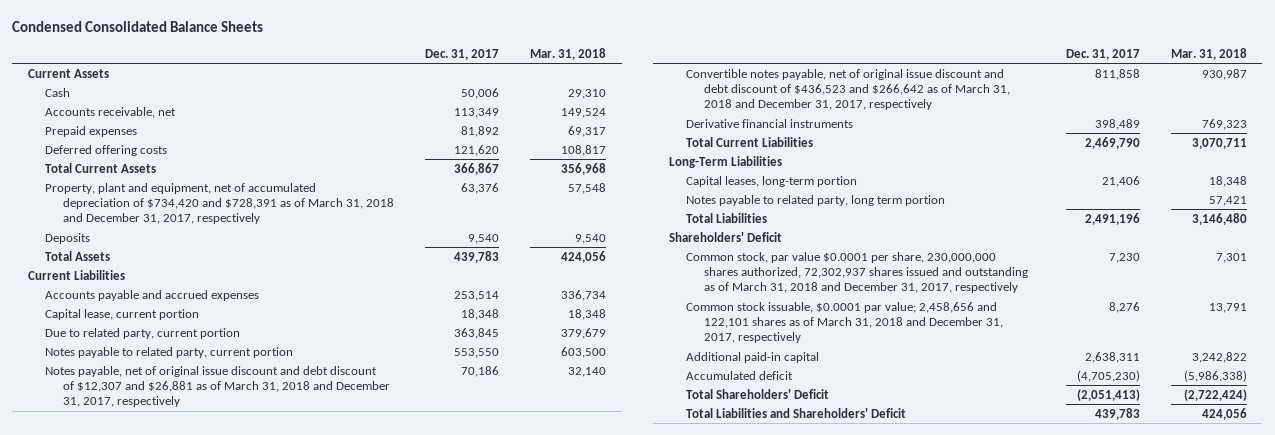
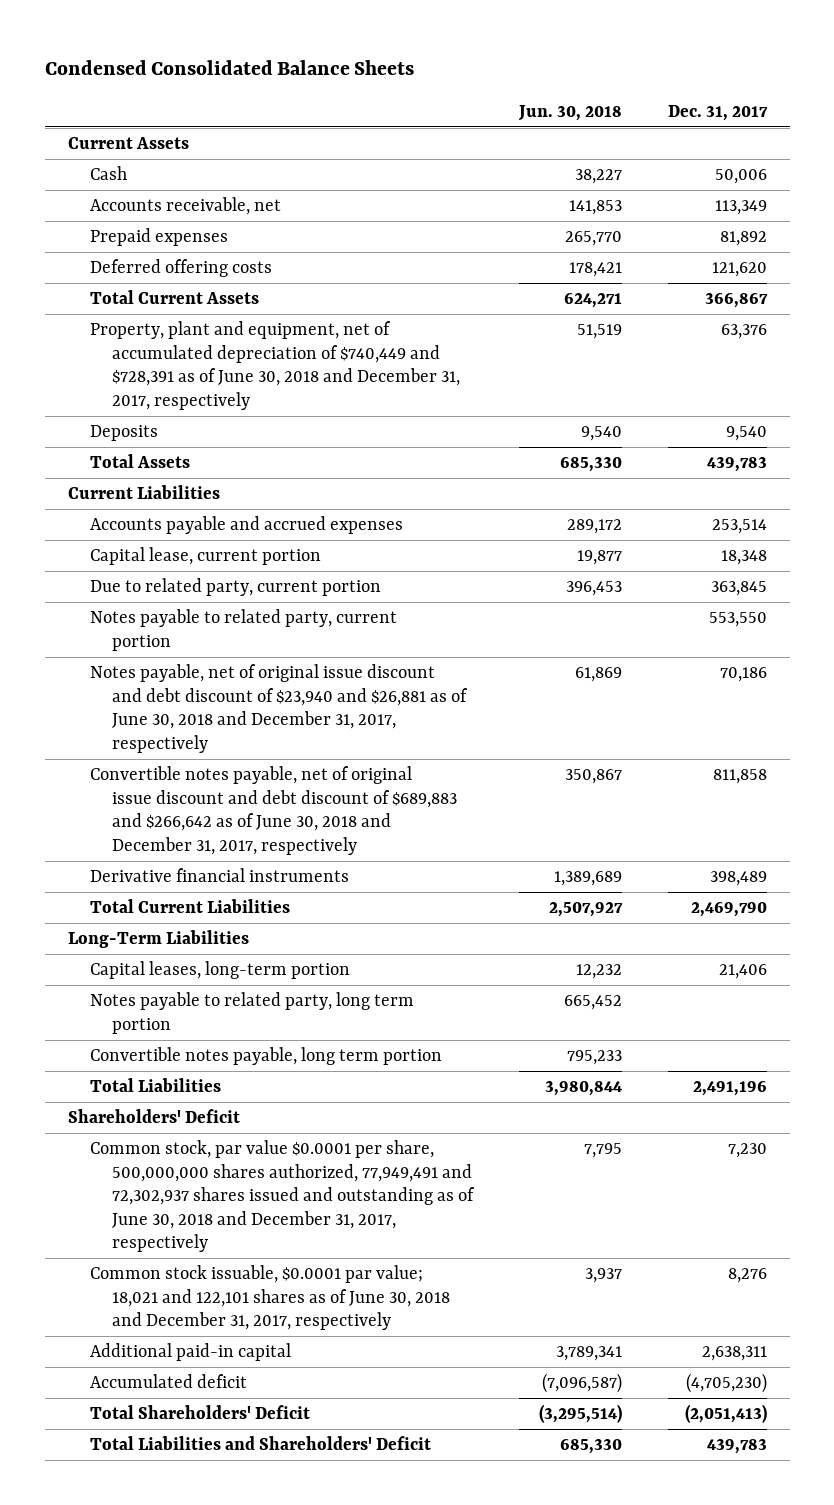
[530,47,607,60] Mar. 31, 2018 -> none
none -> [517,104,622,121] Jun. 30, 2018
[45,182,395,224] Property, plant and equipment, net of accumulated depreciation of $734,420 and $728,391 as of March 31, 2018 and December 31, 2017, respectively -> [89,321,460,410] Property, plant and equipment, net of accumulated depreciation of $740,449 and $728,391 as of June 30, 2018 and December 31, 2017, respectively
[45,365,391,407] Notes payable, net of original issue discount and debt discount of $12,307 and $26,881 as of March 31, 2018 and December 31, 2017, respectively -> [89,664,468,753] Notes payable, net of original issue discount and debt discount of $23,940 and $26,881 as of June 30, 2018 and December 31, 2017, respectively
[686,68,1010,110] Convertible notes payable, net of original issue discount and debt discount of $436,523 and $266,642 as of March 31, 2018 and December 31, 2017, respectively -> [89,766,457,855] Convertible notes payable, net of original issue discount and debt discount of $689,883 and $266,642 as of June 30, 2018 and December 31, 2017, respectively
none -> [89,1047,442,1066] Convertible notes payable, long term portion
[686,251,1028,293] Common stock, par value $0.0001 per share, 230,000,000 shares authorized, 72,302,937 shares issued and outstanding as of March 31, 2018 and December 31, 2017, respectively -> [89,1140,475,1253] Common stock, par value $0.0001 per share, 500,000,000 shares authorized, 77,949,491 and 72,302,937 shares issued and outstanding as of June 30, 2018 and December 31, 2017, respectively
[686,301,1003,343] Common stock issuable, $0.0001 par value; 2,458,656 and 122,101 shares as of March 31, 2018 and December 31, 2017, respectively -> [89,1265,450,1331] Common stock issuable, $0.0001 par value; 18,021 and 122,101 shares as of June 30, 2018 and December 31, 2017, respectively

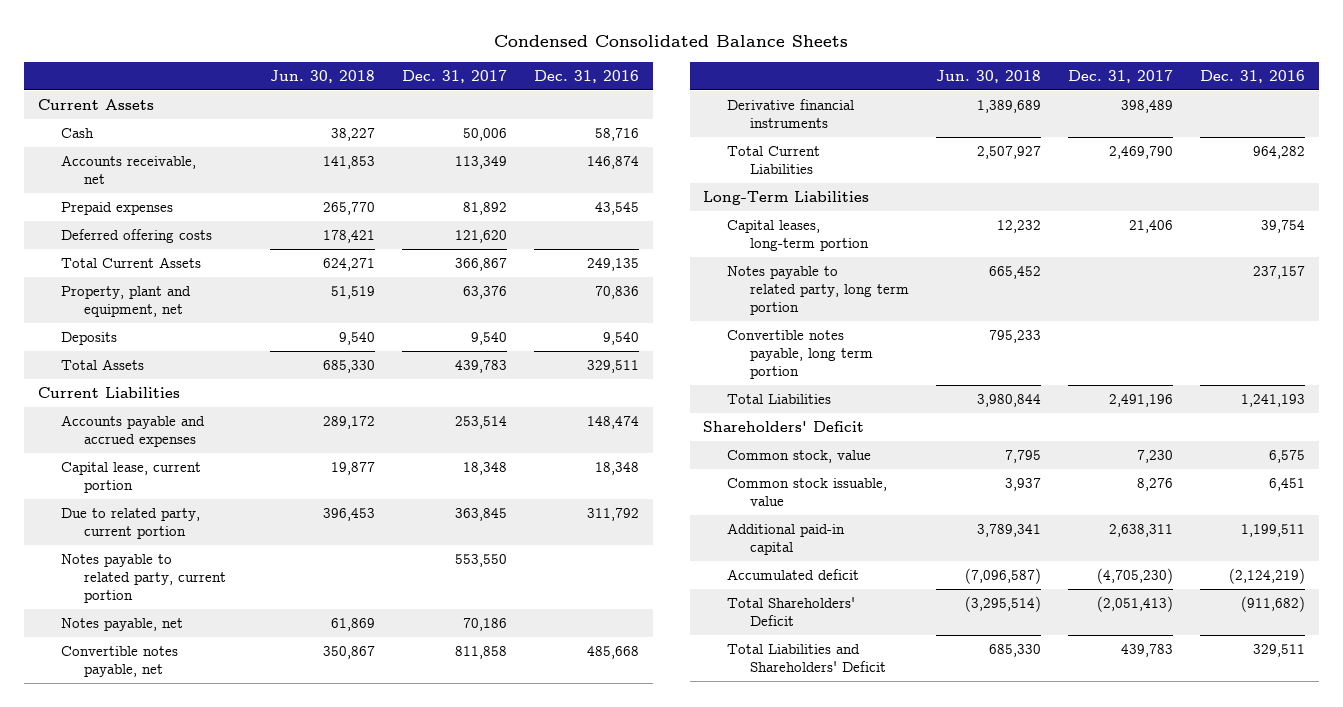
none -> [534,69,640,83] Dec. 31, 2016
[89,321,460,410] Property, plant and equipment, net of accumulated depreciation of $740,449 and $728,391 as of June 30, 2018 and December 31, 2017, respectively -> [61,285,192,318] Property, plant and equipment, net
[89,664,468,753] Notes payable, net of original issue discount and debt discount of $23,940 and $26,881 as of June 30, 2018 and December 31, 2017, respectively -> [61,617,184,631] Notes payable, net
[89,766,457,855] Convertible notes payable, net of original issue discount and debt discount of $689,883 and $266,642 as of June 30, 2018 and December 31, 2017, respectively -> [61,645,179,678] Convertible notes payable, net
[89,1140,475,1253] Common stock, par value $0.0001 per share, 500,000,000 shares authorized, 77,949,491 and 72,302,937 shares issued and outstanding as of June 30, 2018 and December 31, 2017, respectively -> [726,449,871,463] Common stock, value
[89,1265,450,1331] Common stock issuable, $0.0001 par value; 18,021 and 122,101 shares as of June 30, 2018 and December 31, 2017, respectively -> [726,477,887,507] Common stock issuable, value

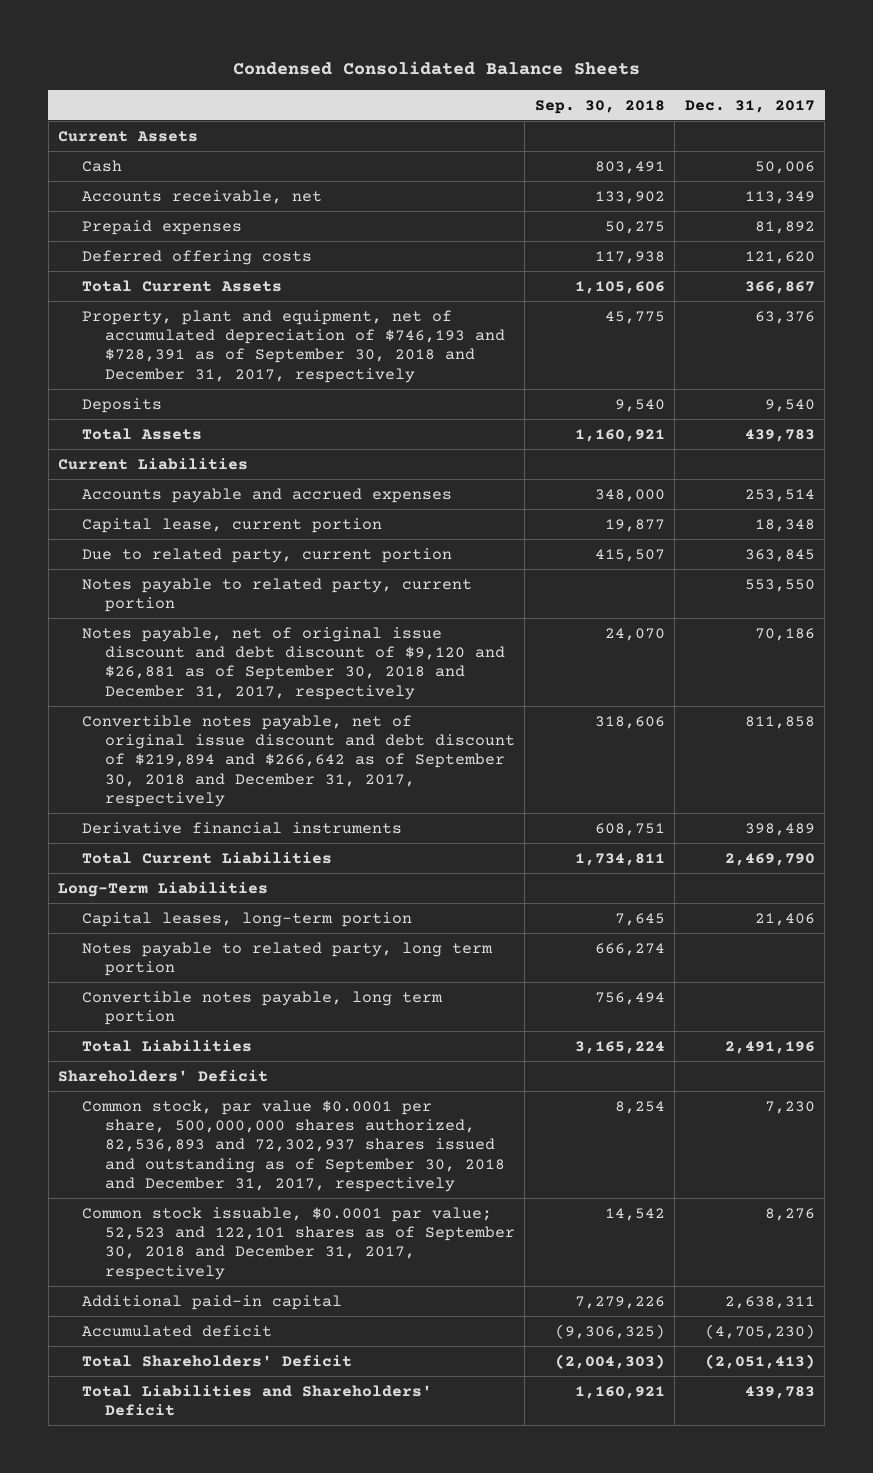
[270,69,376,83] Jun. 30, 2018 -> none
[534,69,640,83] Dec. 31, 2016 -> none
none -> [534,99,665,114] Sep. 30, 2018
[61,285,192,318] Property, plant and equipment, net -> [81,309,505,383] Property, plant and equipment, net of accumulated depreciation of $746,193 and $728,391 as of September 30, 2018 and December 31, 2017, respectively
[61,617,184,631] Notes payable, net -> [81,626,505,700] Notes payable, net of original issue discount and debt discount of $9,120 and $26,881 as of September 30, 2018 and December 31, 2017, respectively
[61,645,179,678] Convertible notes payable, net -> [81,714,515,808] Convertible notes payable, net of original issue discount and debt discount of $219,894 and $266,642 as of September 30, 2018 and December 31, 2017, respectively
[726,449,871,463] Common stock, value -> [81,1099,505,1193] Common stock, par value $0.0001 per share, 500,000,000 shares authorized, 82,536,893 and 72,302,937 shares issued and outstanding as of September 30, 2018 and December 31, 2017, respectively
[726,477,887,507] Common stock issuable, value -> [81,1206,515,1280] Common stock issuable, $0.0001 par value; 52,523 and 122,101 shares as of September 30, 2018 and December 31, 2017, respectively

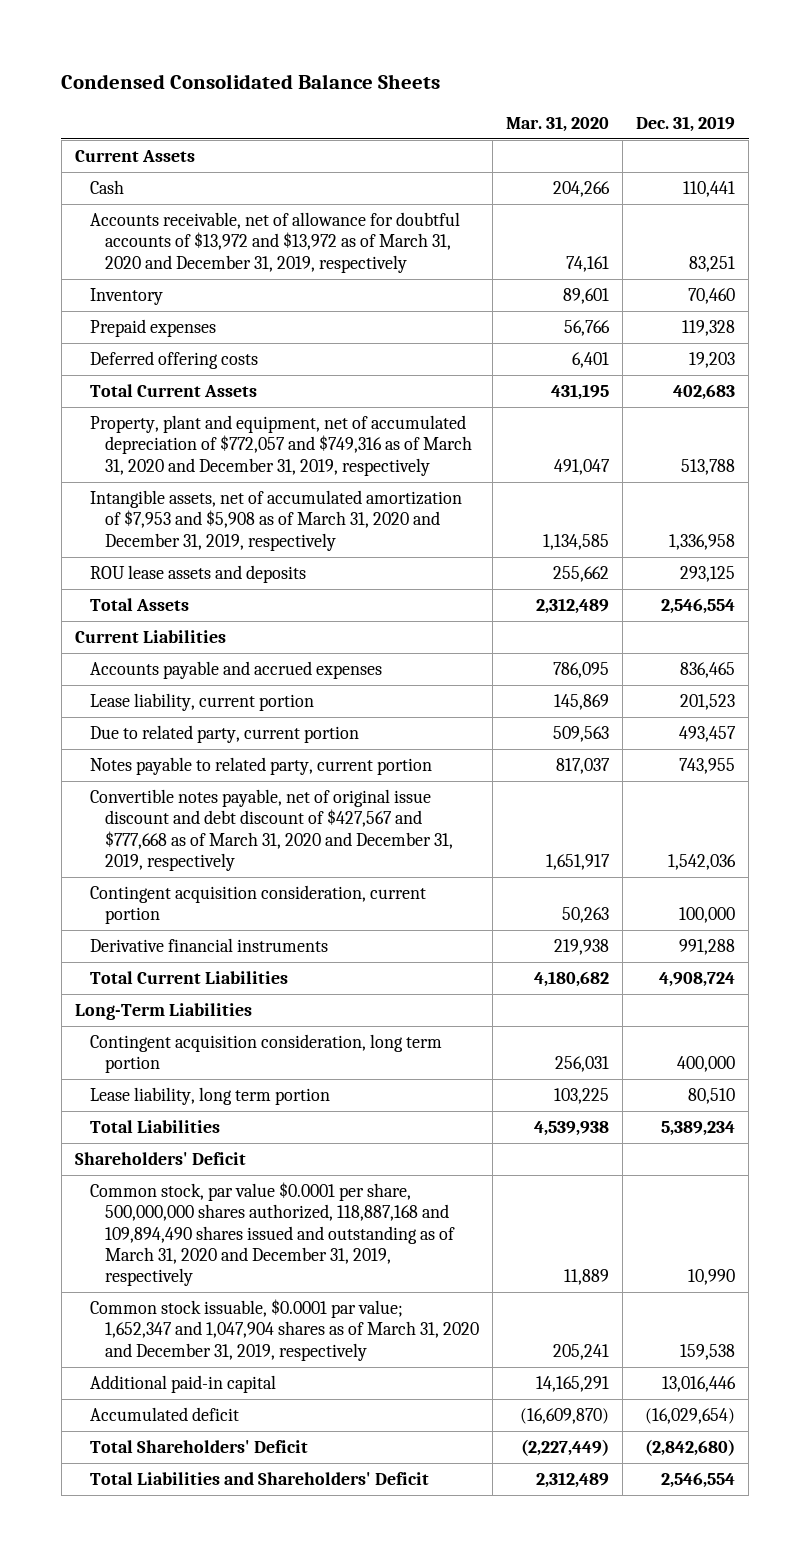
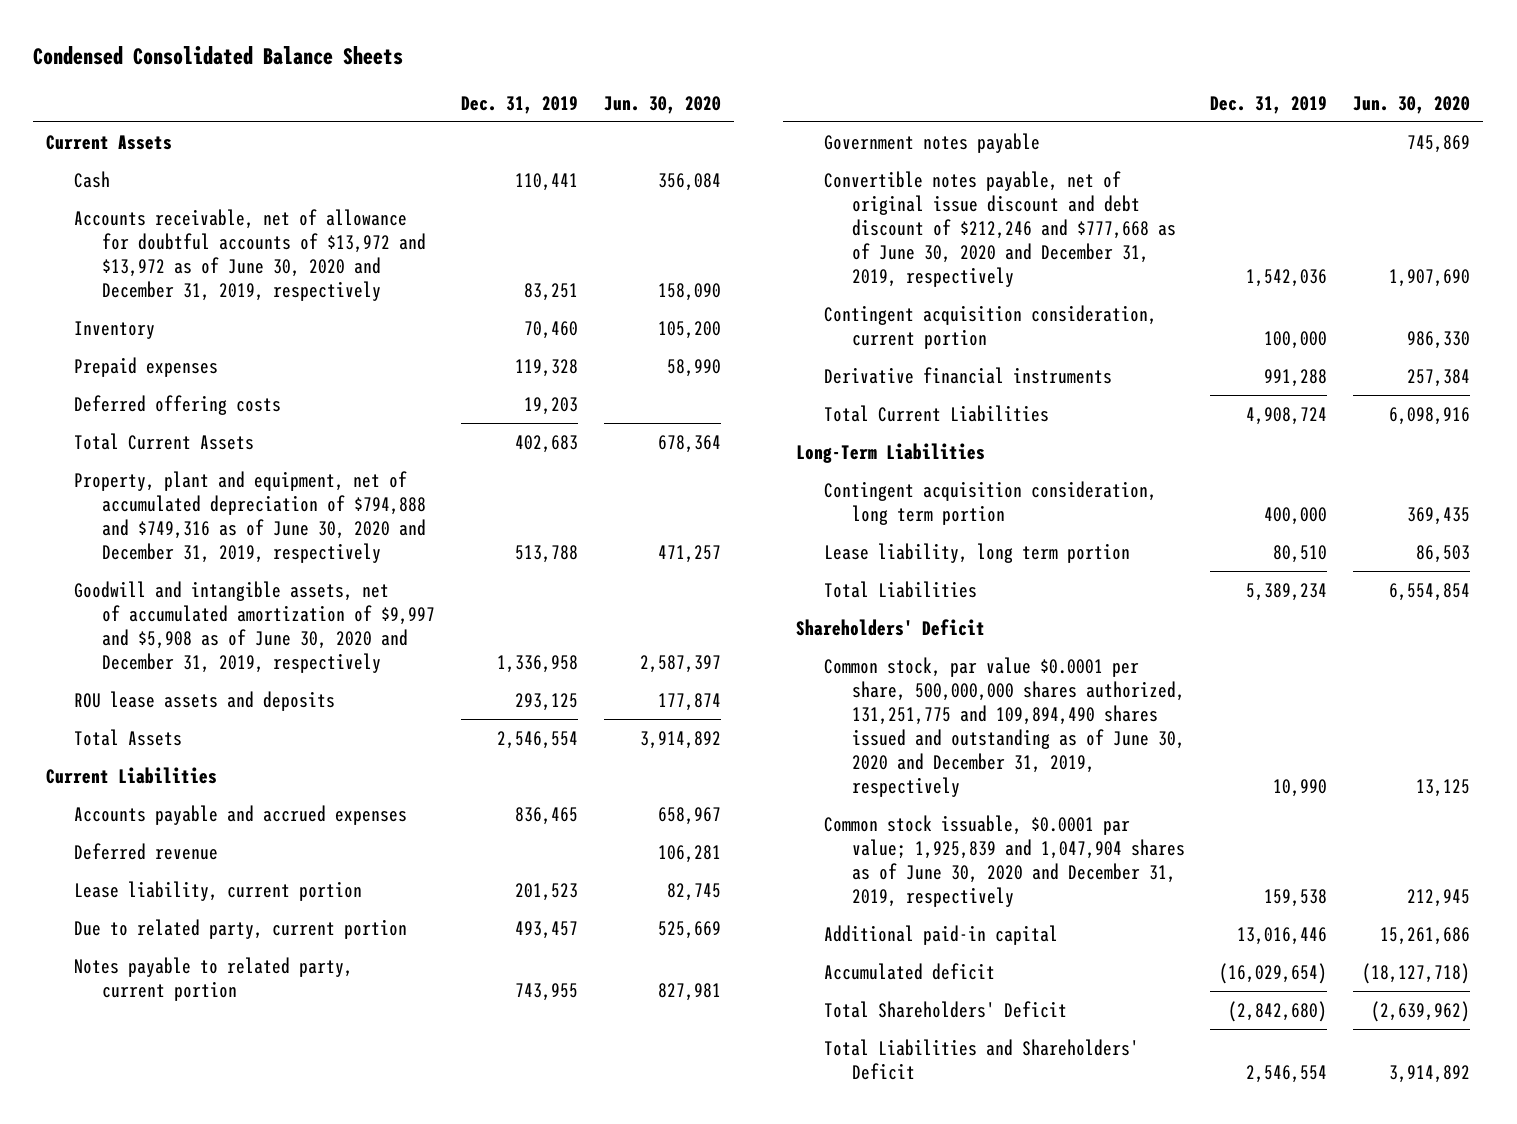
[505,115,609,132] Mar. 31, 2020 -> none
none -> [603,95,721,114] Jun. 30, 2020
[89,212,460,273] Accounts receivable, net of allowance for doubtful accounts of $13,972 and $13,972 as of March 31, 2020 and December 31, 2019, respectively -> [74,208,427,302] Accounts receivable, net of allowance for doubtful accounts of $13,972 and $13,972 as of June 30, 2020 and December 31, 2019, respectively
[89,415,472,476] Property, plant and equipment, net of accumulated depreciation of $772,057 and $749,316 as of March 31, 2020 and December 31, 2019, respectively -> [74,470,427,564] Property, plant and equipment, net of accumulated depreciation of $794,888 and $749,316 as of June 30, 2020 and December 31, 2019, respectively
[89,490,462,551] Intangible assets, net of accumulated amortization of $7,953 and $5,908 as of March 31, 2020 and December 31, 2019, respectively -> [74,580,436,674] Goodwill and intangible assets, net of accumulated amortization of $9,997 and $5,908 as of June 30, 2020 and December 31, 2019, respectively
none -> [74,842,219,860] Deferred revenue
none -> [823,132,1040,153] Government notes payable
[89,789,453,871] Convertible notes payable, net of original issue discount and debt discount of $427,567 and $777,668 as of March 31, 2020 and December 31, 2019, respectively -> [823,170,1176,288] Convertible notes payable, net of original issue discount and debt discount of $212,246 and $777,668 as of June 30, 2020 and December 31, 2019, respectively
[89,1182,455,1287] Common stock, par value $0.0001 per share, 500,000,000 shares authorized, 118,887,168 and 109,894,490 shares issued and outstanding as of March 31, 2020 and December 31, 2019, respectively -> [823,656,1185,798] Common stock, par value $0.0001 per share, 500,000,000 shares authorized, 131,251,775 and 109,894,490 shares issued and outstanding as of June 30, 2020 and December 31, 2019, respectively
[89,1299,479,1361] Common stock issuable, $0.0001 par value; 1,652,347 and 1,047,904 shares as of March 31, 2020 and December 31, 2019, respectively -> [823,814,1185,908] Common stock issuable, $0.0001 par value; 1,925,839 and 1,047,904 shares as of June 30, 2020 and December 31, 2019, respectively

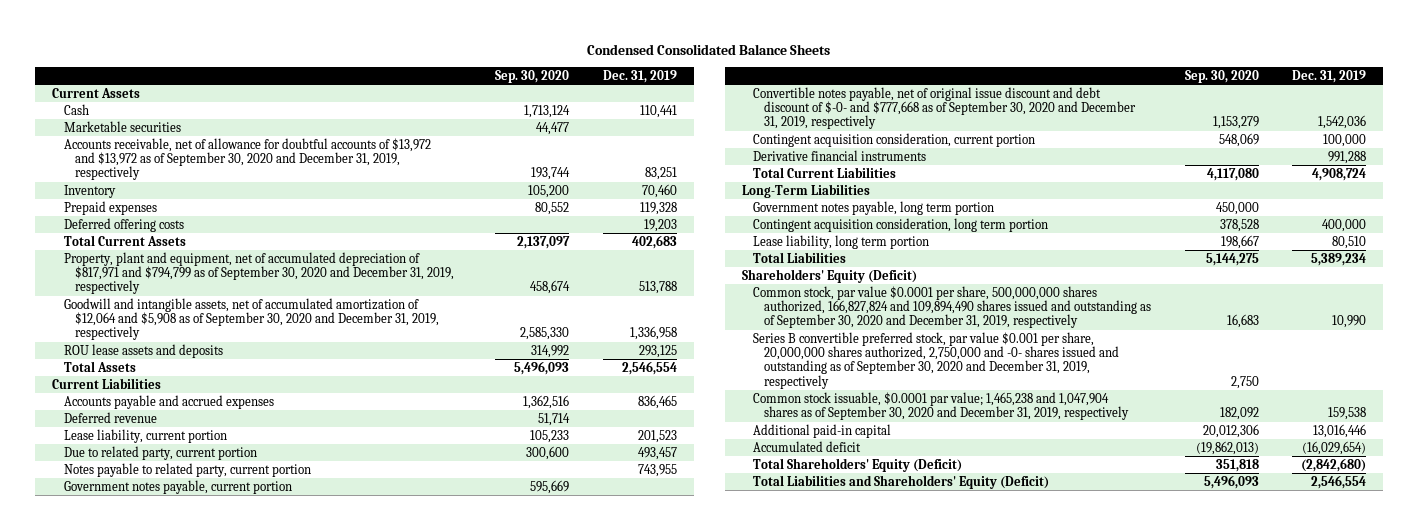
[603,95,721,114] Jun. 30, 2020 -> none
none -> [495,69,570,83] Sep. 30, 2020
none -> [63,120,181,132] Marketable securities
[74,208,427,302] Accounts receivable, net of allowance for doubtful accounts of $13,972 and $13,972 as of June 30, 2020 and December 31, 2019, respectively -> [63,137,431,181] Accounts receivable, net of allowance for doubtful accounts of $13,972 and $13,972 as of September 30, 2020 and December 31, 2019, respectively
[74,470,427,564] Property, plant and equipment, net of accumulated depreciation of $794,888 and $749,316 as of June 30, 2020 and December 31, 2019, respectively -> [63,251,454,295] Property, plant and equipment, net of accumulated depreciation of $817,971 and $794,799 as of September 30, 2020 and December 31, 2019, respectively
[74,580,436,674] Goodwill and intangible assets, net of accumulated amortization of $9,997 and $5,908 as of June 30, 2020 and December 31, 2019, respectively -> [63,297,439,341] Goodwill and intangible assets, net of accumulated amortization of $12,064 and $5,908 as of September 30, 2020 and December 31, 2019, respectively
[823,132,1040,153] Government notes payable -> [63,479,292,494] Government notes payable, current portion
[823,170,1176,288] Convertible notes payable, net of original issue discount and debt discount of $212,246 and $777,668 as of June 30, 2020 and December 31, 2019, respectively -> [752,86,1137,130] Convertible notes payable, net of original issue discount and debt discount of $-0- and $777,668 as of September 30, 2020 and December 31, 2019, respectively
none -> [752,200,994,215] Government notes payable, long term portion
[795,618,985,636] Shareholders' Deficit -> [741,268,917,283] Shareholders' Equity (Deficit)
[823,656,1185,798] Common stock, par value $0.0001 per share, 500,000,000 shares authorized, 131,251,775 and 109,894,490 shares issued and outstanding as of June 30, 2020 and December 31, 2019, respectively -> [752,285,1152,329] Common stock, par value $0.0001 per share, 500,000,000 shares authorized, 166,827,824 and 109,894,490 shares issued and outstanding as of September 30, 2020 and December 31, 2019, respectively
none -> [752,331,1120,389] Series B convertible preferred stock, par value $0.001 per share, 20,000,000 shares authorized, 2,750,000 and -0- shares issued and outstanding as of September 30, 2020 and December 31, 2019, respectively
[823,814,1185,908] Common stock issuable, $0.0001 par value; 1,925,839 and 1,047,904 shares as of June 30, 2020 and December 31, 2019, respectively -> [752,391,1130,421] Common stock issuable, $0.0001 par value; 1,465,238 and 1,047,904 shares as of September 30, 2020 and December 31, 2019, respectively
[823,1000,1067,1018] Total Shareholders' Deficit -> [752,457,962,472] Total Shareholders' Equity (Deficit)
[823,1038,1139,1080] Total Liabilities and Shareholders' Deficit -> [752,474,1049,489] Total Liabilities and Shareholders' Equity (Deficit)

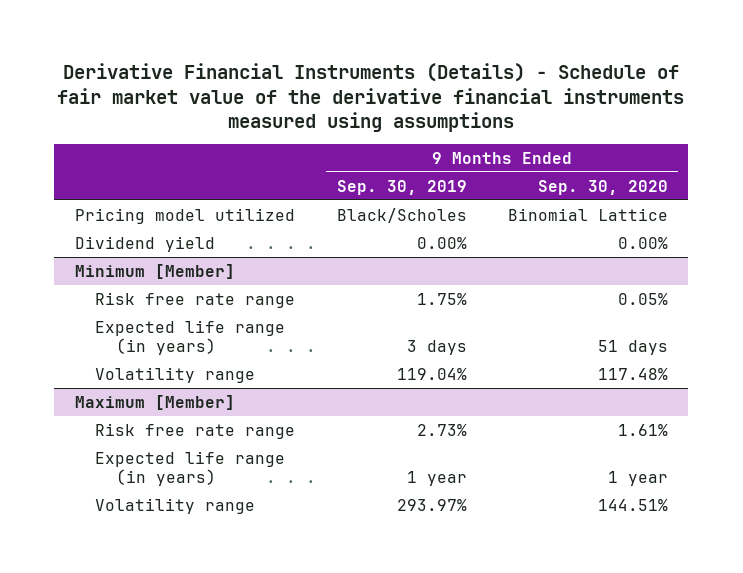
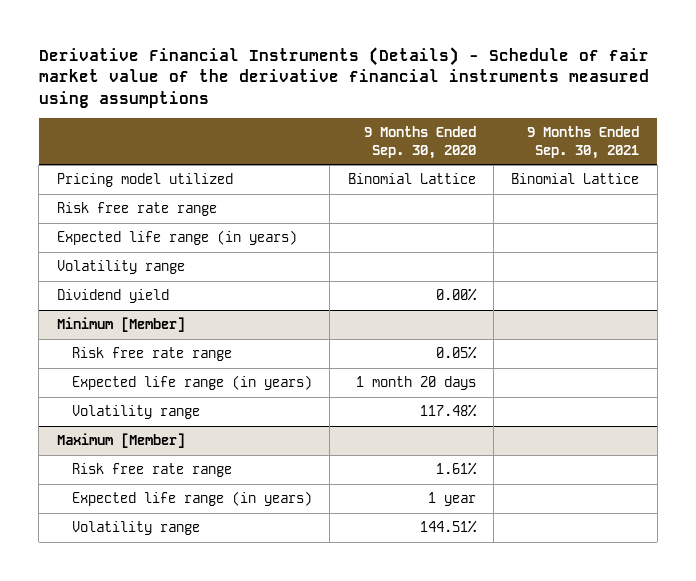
[336,179,467,195] Sep. 30, 2019 -> none
none -> [527,125,640,159] 9 Months Ended Sep. 30, 2021
none -> [56,202,217,217] Risk free rate range
none -> [56,230,297,246] Expected life range (in years)
none -> [56,260,185,275] Volatility range
[597,340,668,356] 51 days -> [355,376,476,391] 1 month 20 days

